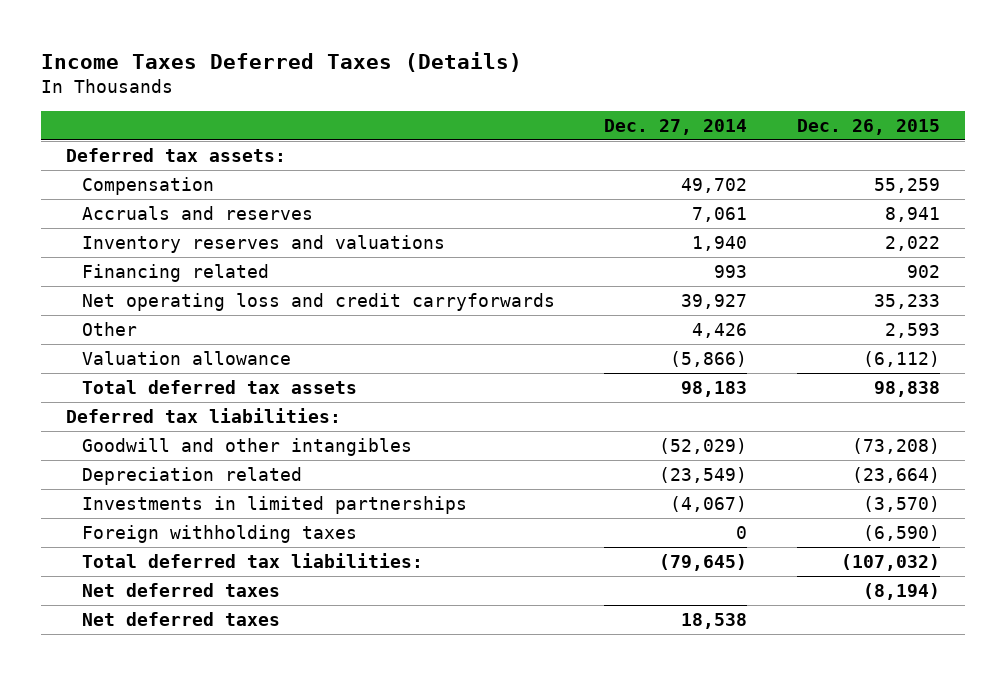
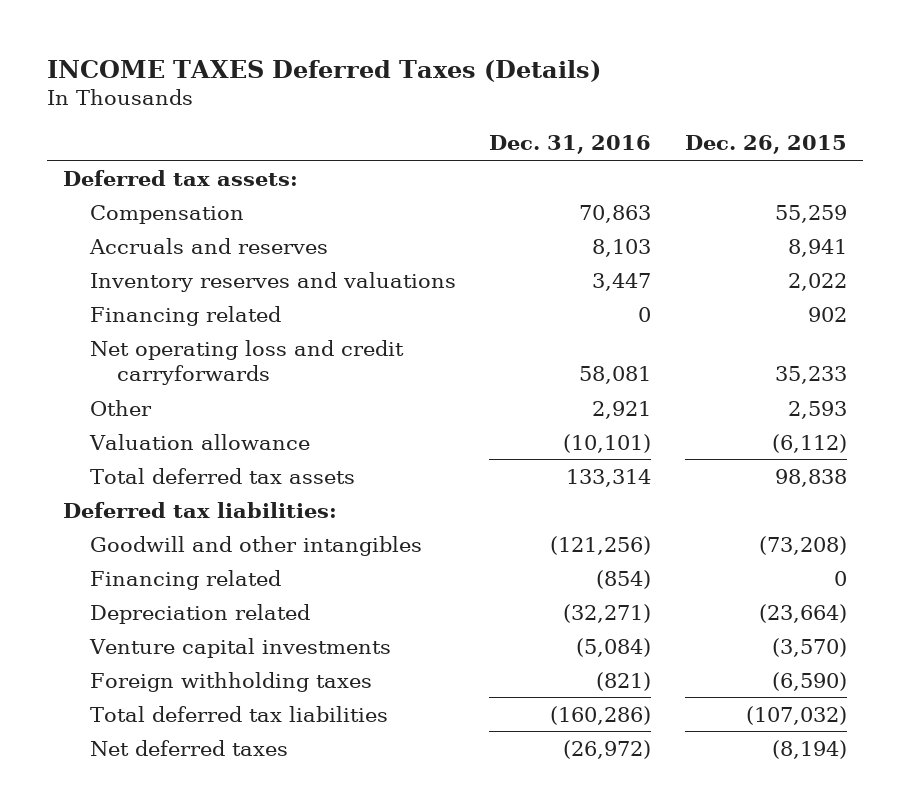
[41,51,523,72] Income Taxes Deferred Taxes (Details) -> [46,59,601,82] INCOME TAXES Deferred Taxes (Details)
[604,118,748,135] Dec. 27, 2014 -> none
none -> [489,135,652,155] Dec. 31, 2016
none -> [89,569,281,590] Financing related
[81,496,467,515] Investments in limited partnerships -> [88,637,391,658] Venture capital investments
[81,553,423,569] Total deferred tax liabilities: -> [89,705,388,722] Total deferred tax liabilities
[81,612,280,627] Net deferred taxes -> none

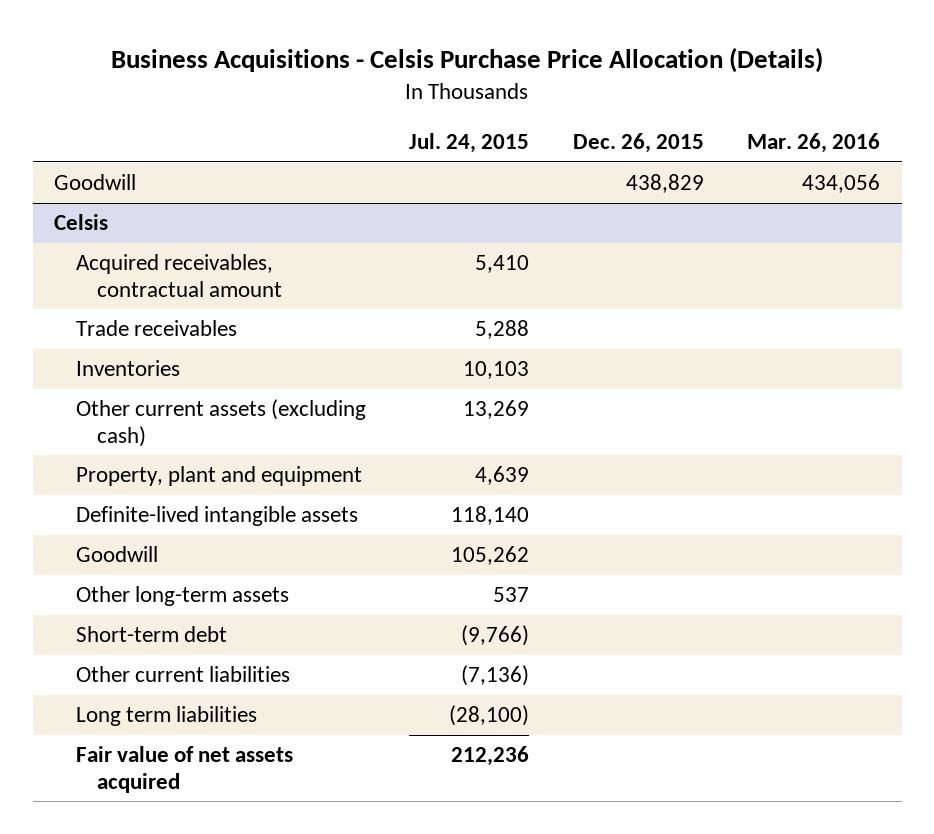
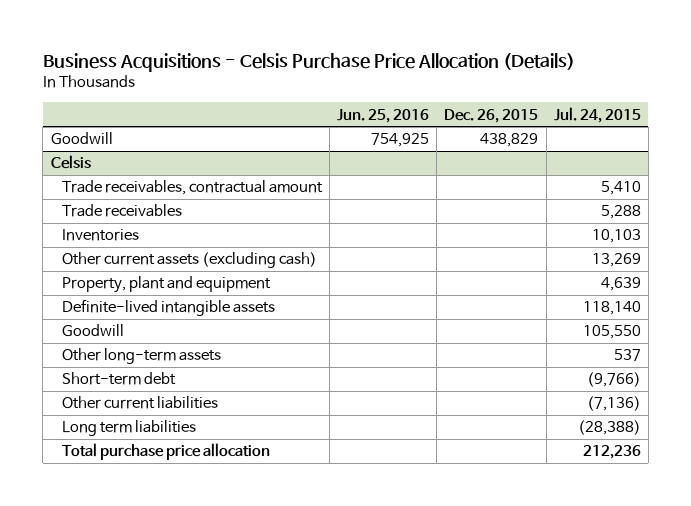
[746,133,880,154] Mar. 26, 2016 -> none
none -> [337,108,430,123] Jun. 25, 2016
[75,254,282,297] Acquired receivables, contractual amount -> [61,180,323,196] Trade receivables, contractual amount
[451,546,530,566] 105,262 -> [582,325,641,340] 105,550
[449,705,530,727] (28,100) -> [577,420,641,436] (28,388)
[75,746,293,793] Fair value of net assets acquired -> [61,443,270,461] Total purchase price allocation

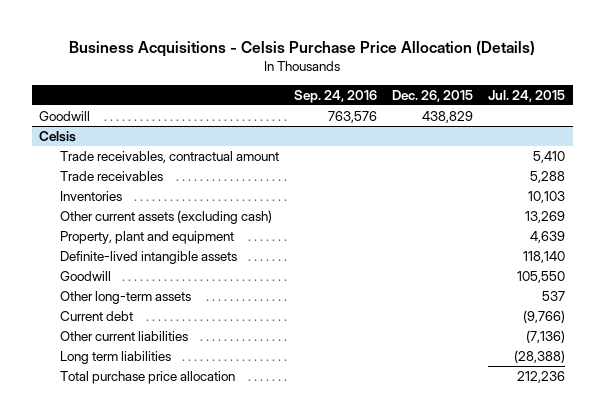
[337,108,430,123] Jun. 25, 2016 -> none
none -> [294,89,378,103] Sep. 24, 2016
[61,372,176,386] Short-term debt -> [60,310,134,321] Current debt

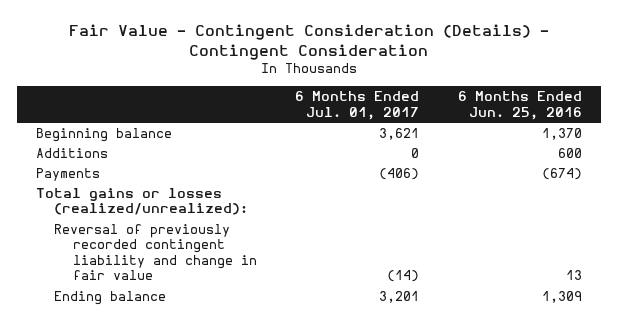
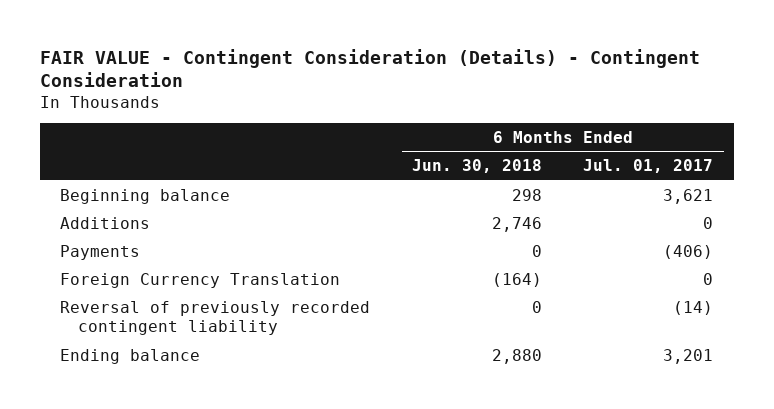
[68,24,549,61] Fair Value - Contingent Consideration (Details) - Contingent Consideration -> [39,48,700,88] FAIR VALUE - Contingent Consideration (Details) - Contingent Consideration
[457,91,582,120] 6 Months Ended Jun. 25, 2016 -> none
none -> [411,159,542,174] Jun. 30, 2018
[35,188,249,216] Total gains or losses (realized/unrealized): -> none
none -> [60,272,341,288] Foreign Currency Translation
[54,224,258,281] Reversal of previously recorded contingent liability and change in fair value -> [60,300,371,335] Reversal of previously recorded contingent liability

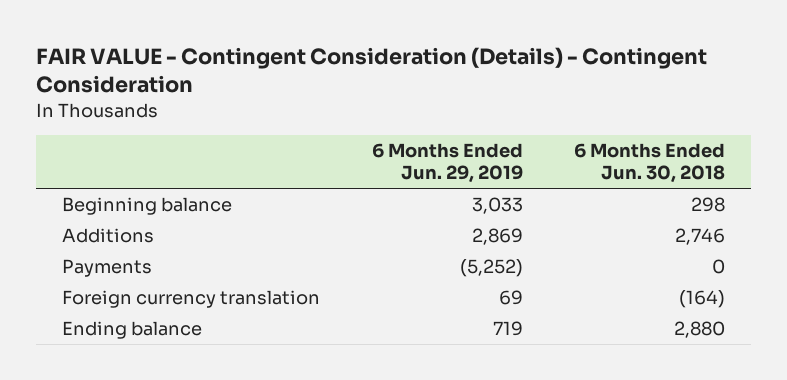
[583,159,714,174] Jul. 01, 2017 -> none
none -> [371,143,523,184] 6 Months Ended Jun. 29, 2019
[60,300,371,335] Reversal of previously recorded contingent liability -> none
[60,272,341,288] Foreign Currency Translation -> [62,290,321,309] Foreign currency translation

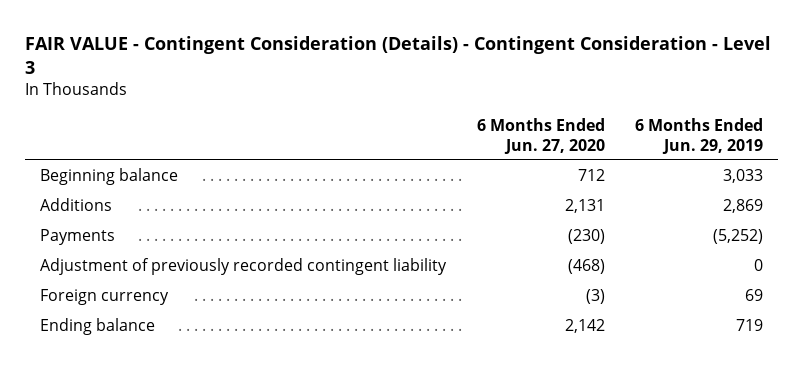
[36,47,708,94] FAIR VALUE - Contingent Consideration (Details) - Contingent Consideration -> [25,35,772,74] FAIR VALUE - Contingent Consideration (Details) - Contingent Consideration - Level 3
[574,143,726,184] 6 Months Ended Jun. 30, 2018 -> none
none -> [476,117,605,154] 6 Months Ended Jun. 27, 2020
none -> [40,258,448,276] Adjustment of previously recorded contingent liability
[62,290,321,309] Foreign currency translation -> [40,289,170,306] Foreign currency

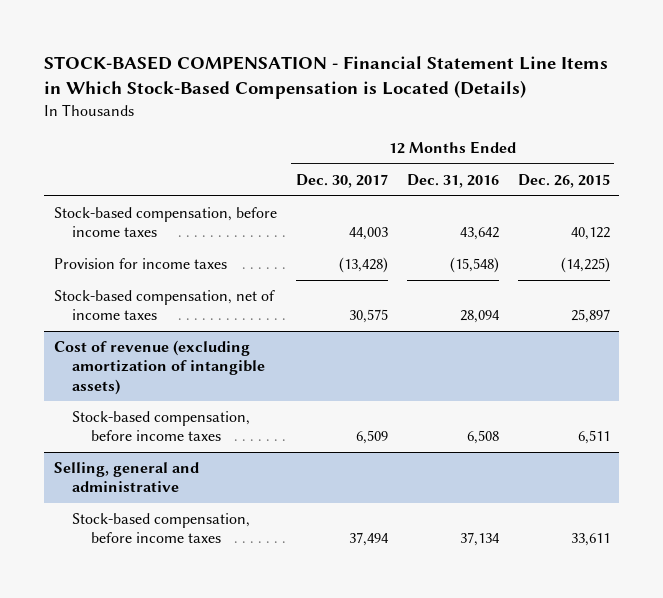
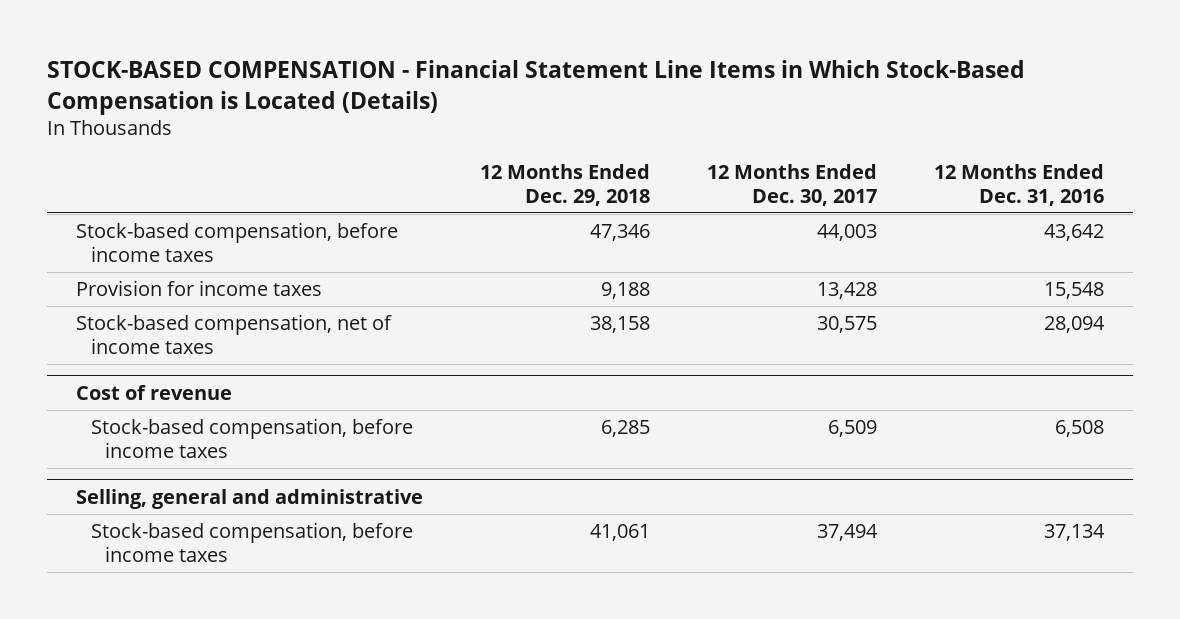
[517,173,610,188] Dec. 26, 2015 -> none
none -> [479,163,650,206] 12 Months Ended Dec. 29, 2018
[338,257,388,274] (13,428) -> [816,282,877,300] 13,428
[449,257,499,274] (15,548) -> [1044,282,1105,300] 15,548
[53,340,266,395] Cost of revenue (excluding amortization of intangible assets) -> [75,385,232,401] Cost of revenue

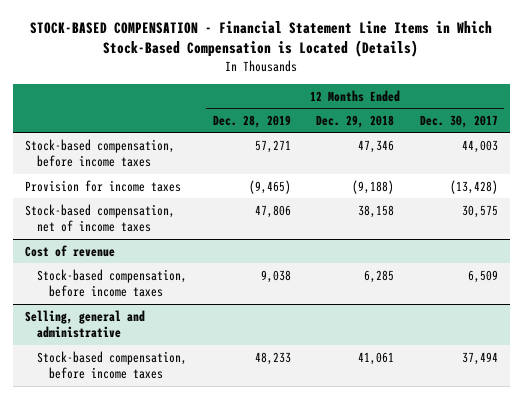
[934,163,1105,206] 12 Months Ended Dec. 31, 2016 -> none
none -> [212,114,291,128] Dec. 28, 2019
[600,282,650,300] 9,188 -> [352,179,395,194] (9,188)
[816,282,877,300] 13,428 -> [449,179,498,194] (13,428)

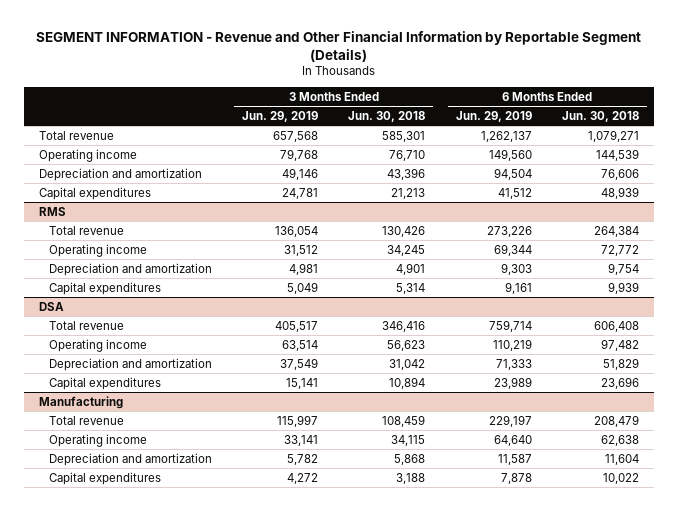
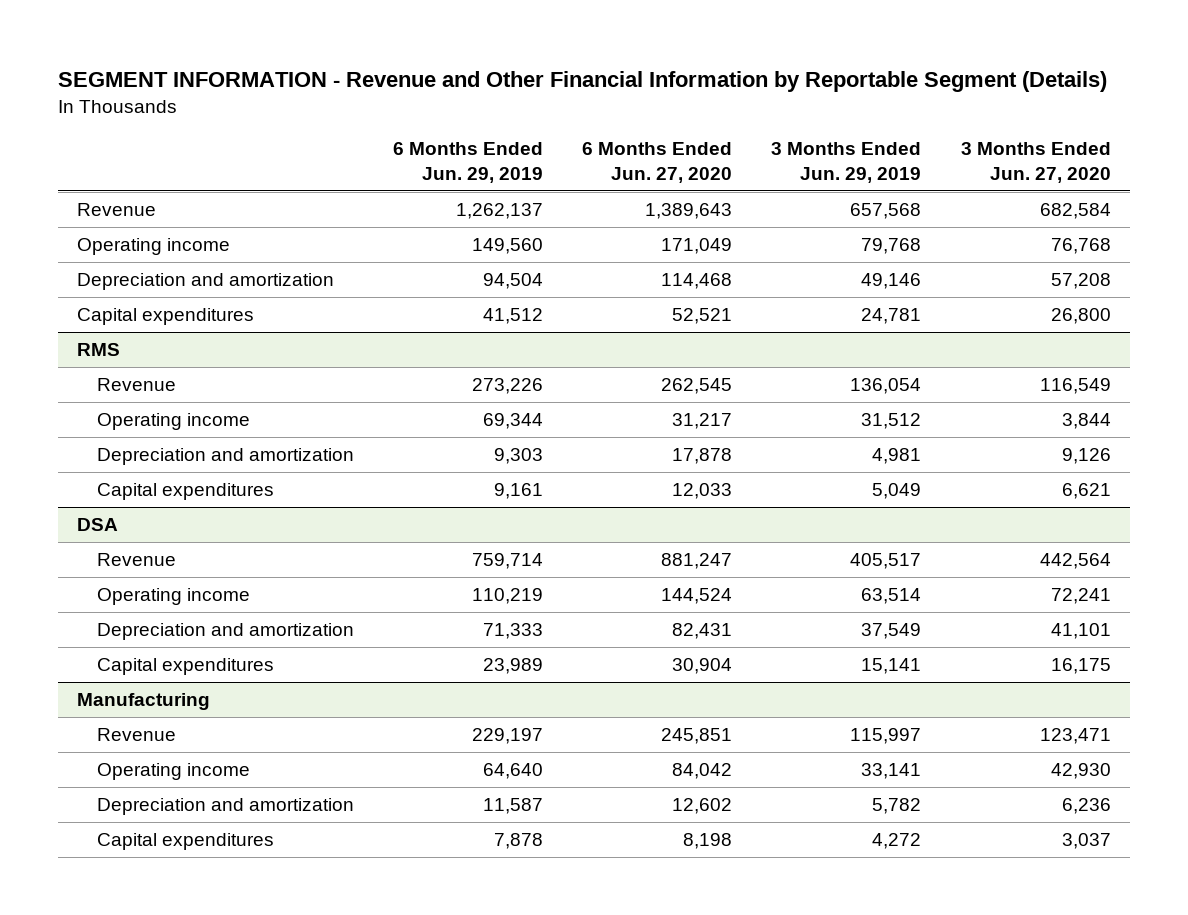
[348,111,426,123] Jun. 30, 2018 -> none
[562,111,640,123] Jun. 30, 2018 -> none
none -> [582,142,733,183] 6 Months Ended Jun. 27, 2020
none -> [960,142,1111,183] 3 Months Ended Jun. 27, 2020
[38,130,114,140] Total revenue -> [77,202,157,216] Revenue
[48,225,124,235] Total revenue -> [97,377,177,391] Revenue
[48,320,124,330] Total revenue -> [97,552,177,566] Revenue
[48,415,124,425] Total revenue -> [97,727,177,741] Revenue

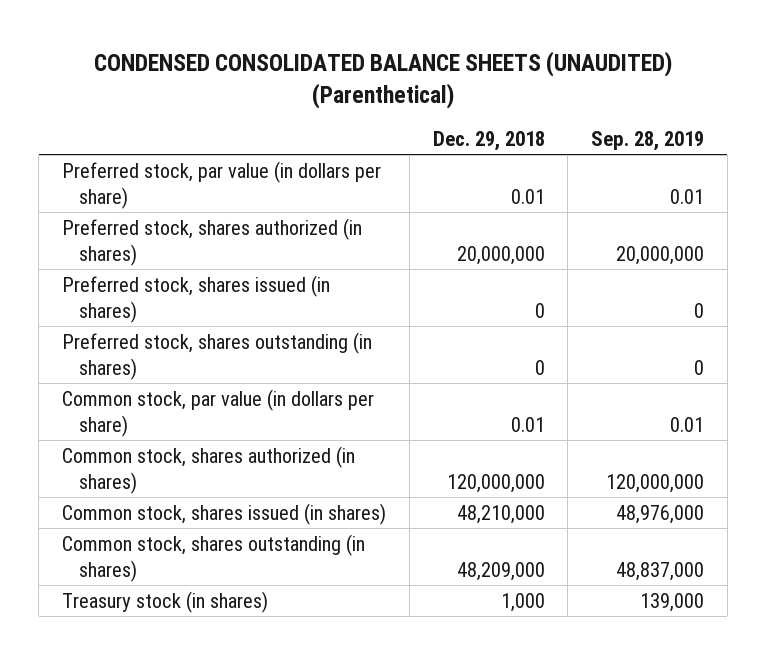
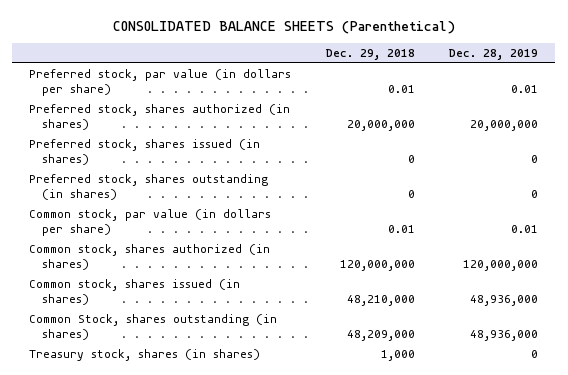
[94,50,673,109] CONDENSED CONSOLIDATED BALANCE SHEETS (UNAUDITED) (Parenthetical) -> [112,21,455,35] CONSOLIDATED BALANCE SHEETS (Parenthetical)
[591,130,705,151] Sep. 28, 2019 -> none
none -> [449,49,539,61] Dec. 28, 2019
[62,533,366,582] Common stock, shares outstanding (in shares) -> [29,313,278,341] Common Stock, shares outstanding (in shares)
[62,590,269,613] Treasury stock (in shares) -> [29,348,261,361] Treasury stock, shares (in shares)

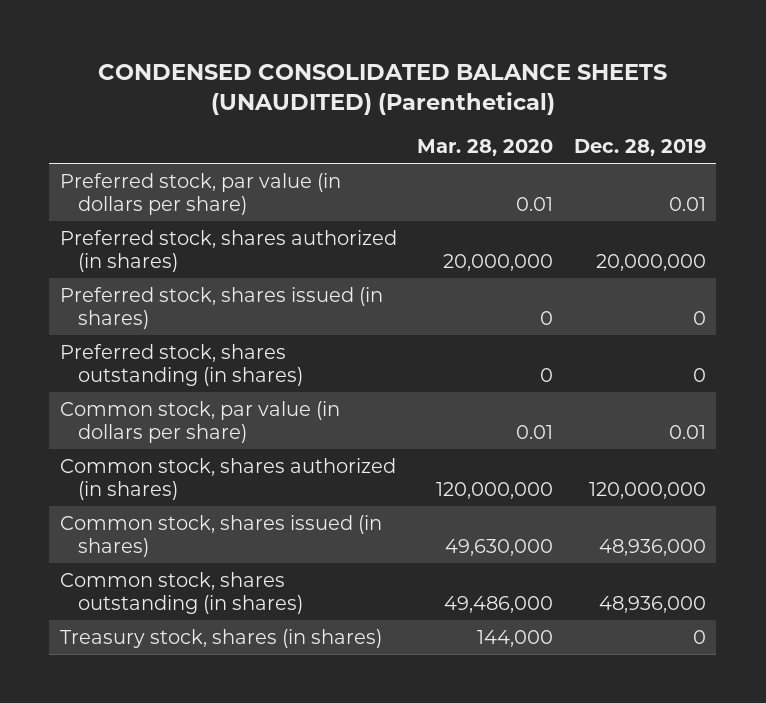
[112,21,455,35] CONSOLIDATED BALANCE SHEETS (Parenthetical) -> [97,63,667,115] CONDENSED CONSOLIDATED BALANCE SHEETS (UNAUDITED) (Parenthetical)
[325,49,415,61] Dec. 29, 2018 -> none
none -> [417,139,554,157] Mar. 28, 2020
[29,313,278,341] Common Stock, shares outstanding (in shares) -> [59,571,303,614] Common stock, shares outstanding (in shares)

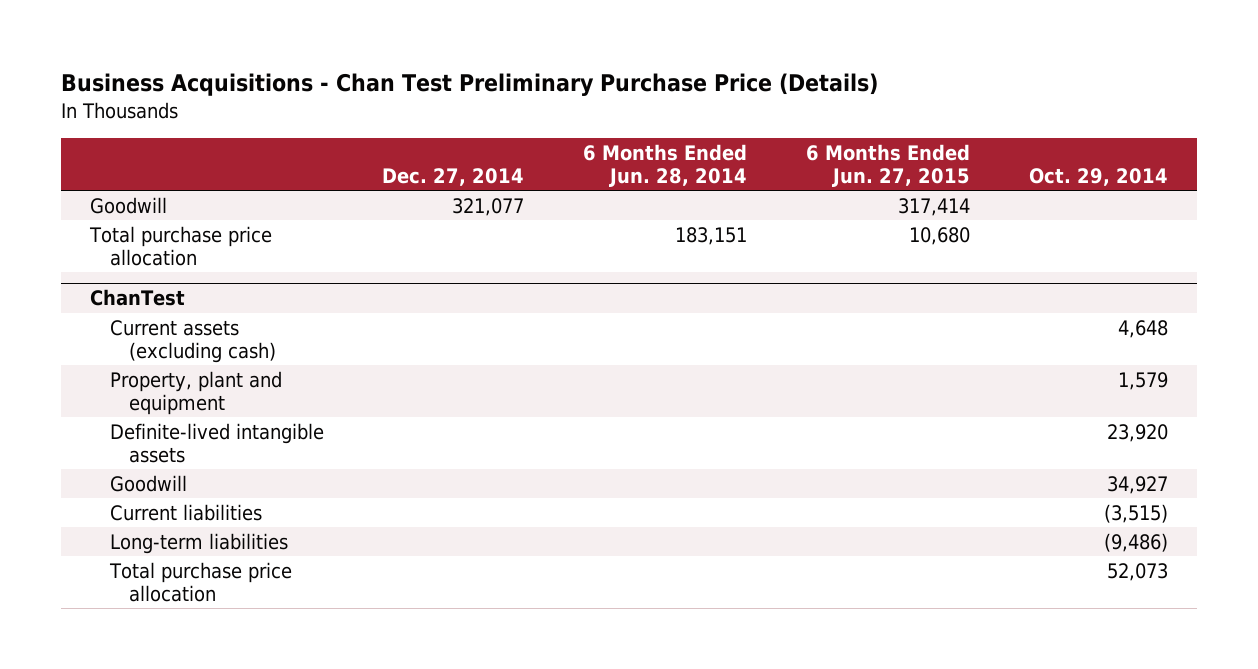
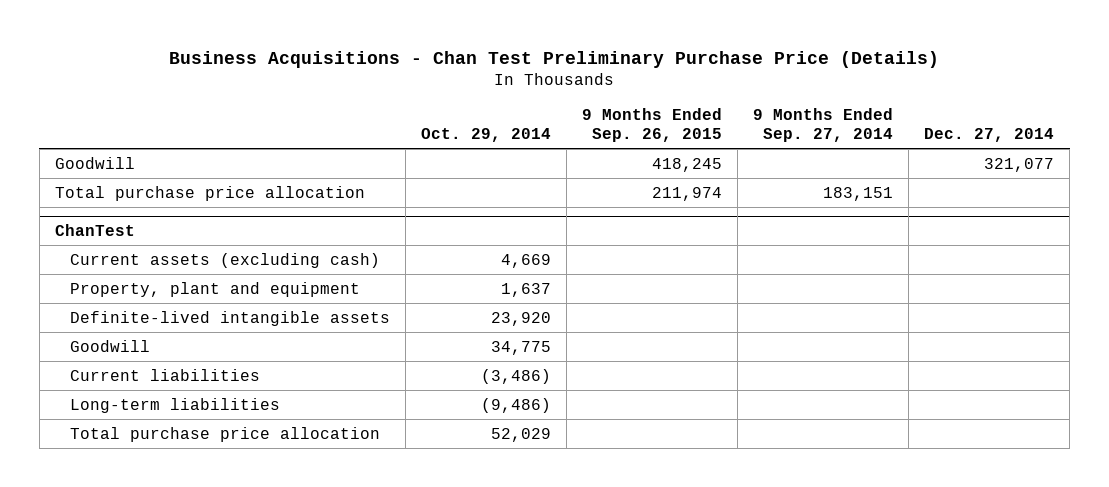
[583,143,748,187] 6 Months Ended Jun. 28, 2014 -> none
[806,143,971,187] 6 Months Ended Jun. 27, 2015 -> none
none -> [582,108,723,143] 9 Months Ended Sep. 26, 2015
none -> [753,108,894,143] 9 Months Ended Sep. 27, 2014
[1117,319,1168,338] 4,648 -> [501,253,552,268] 4,669
[1117,371,1168,390] 1,579 -> [501,282,552,297] 1,637
[1106,475,1168,494] 34,927 -> [491,340,552,355] 34,775
[1103,503,1168,523] (3,515) -> [481,368,552,384] (3,486)
[1106,562,1168,581] 52,073 -> [491,427,552,442] 52,029

